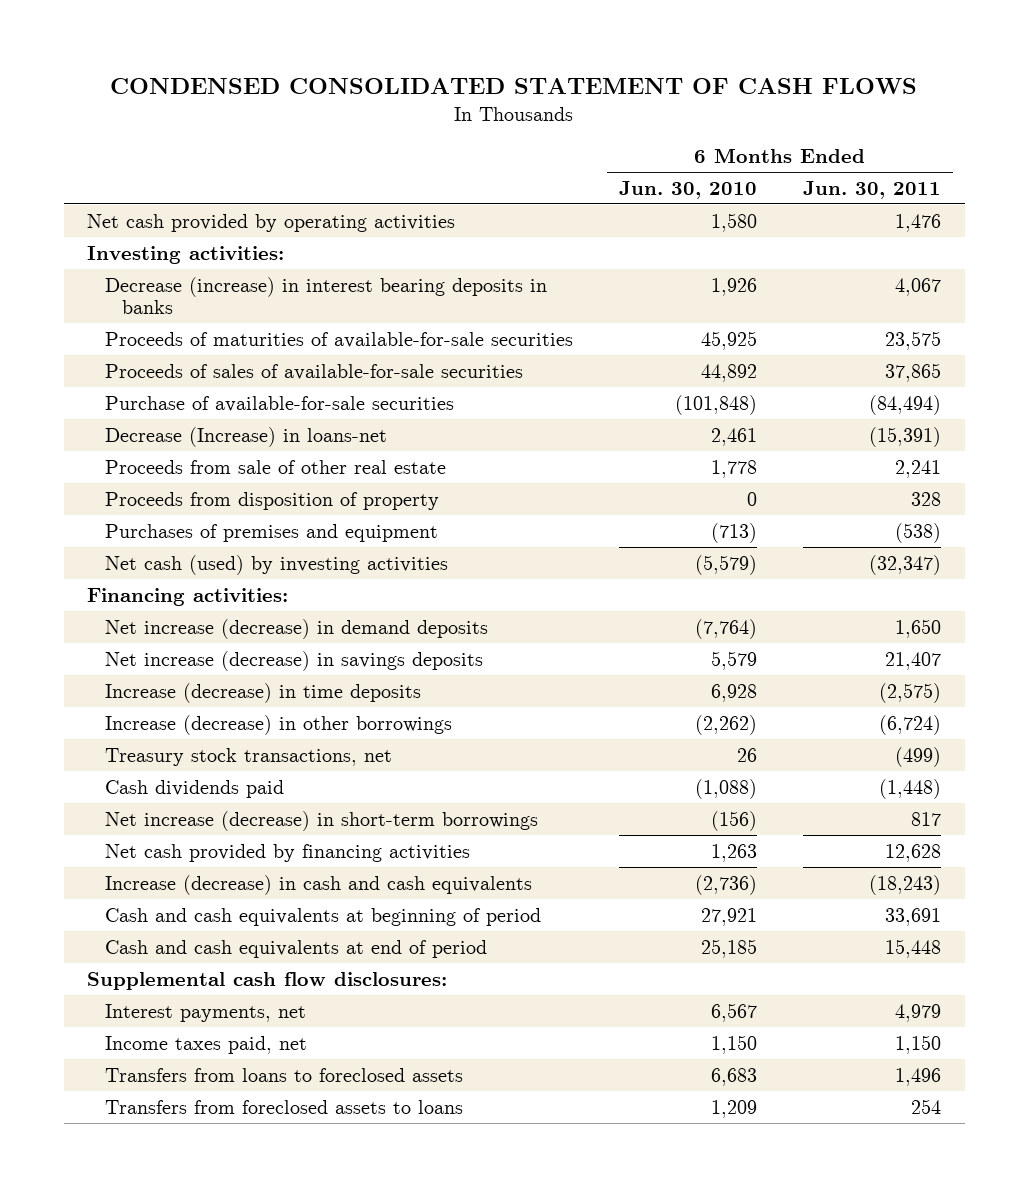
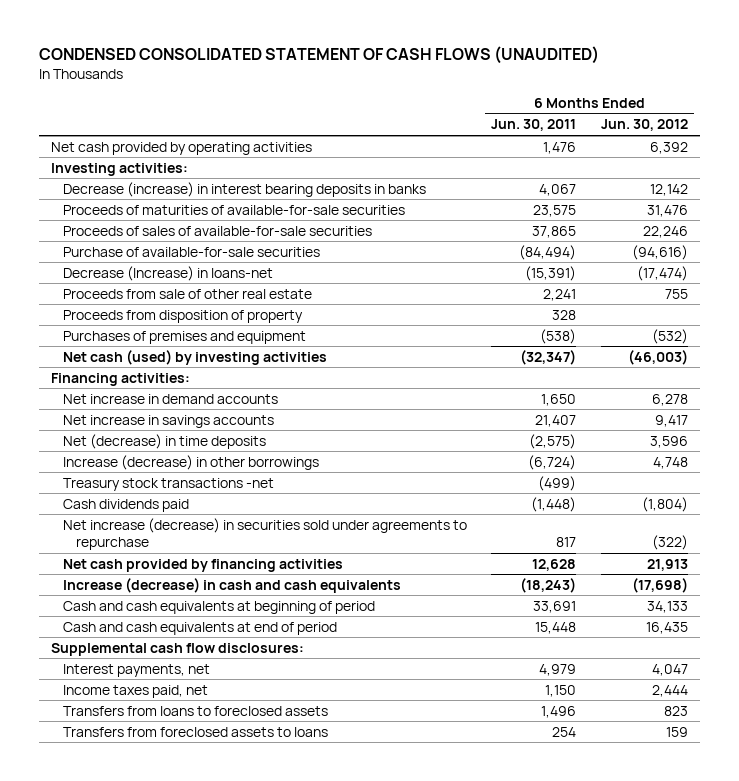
[110,78,918,95] CONDENSED CONSOLIDATED STATEMENT OF CASH FLOWS -> [38,46,599,65] CONDENSED CONSOLIDATED STATEMENT OF CASH FLOWS (UNAUDITED)
[619,180,758,199] Jun. 30, 2010 -> none
none -> [600,119,688,132] Jun. 30, 2012
[104,618,488,639] Net increase (decrease) in demand deposits -> [63,393,279,404] Net increase in demand accounts
[104,650,483,671] Net increase (decrease) in savings deposits -> [63,414,275,428] Net increase in savings accounts
[104,682,421,703] Increase (decrease) in time deposits -> [63,433,267,449] Net (decrease) in time deposits
[104,747,392,766] Treasury stock transactions, net -> [63,477,275,491] Treasury stock transactions -net
[104,810,538,831] Net increase (decrease) in short-term borrowings -> [63,517,468,551] Net increase (decrease) in securities sold under agreements to repurchase

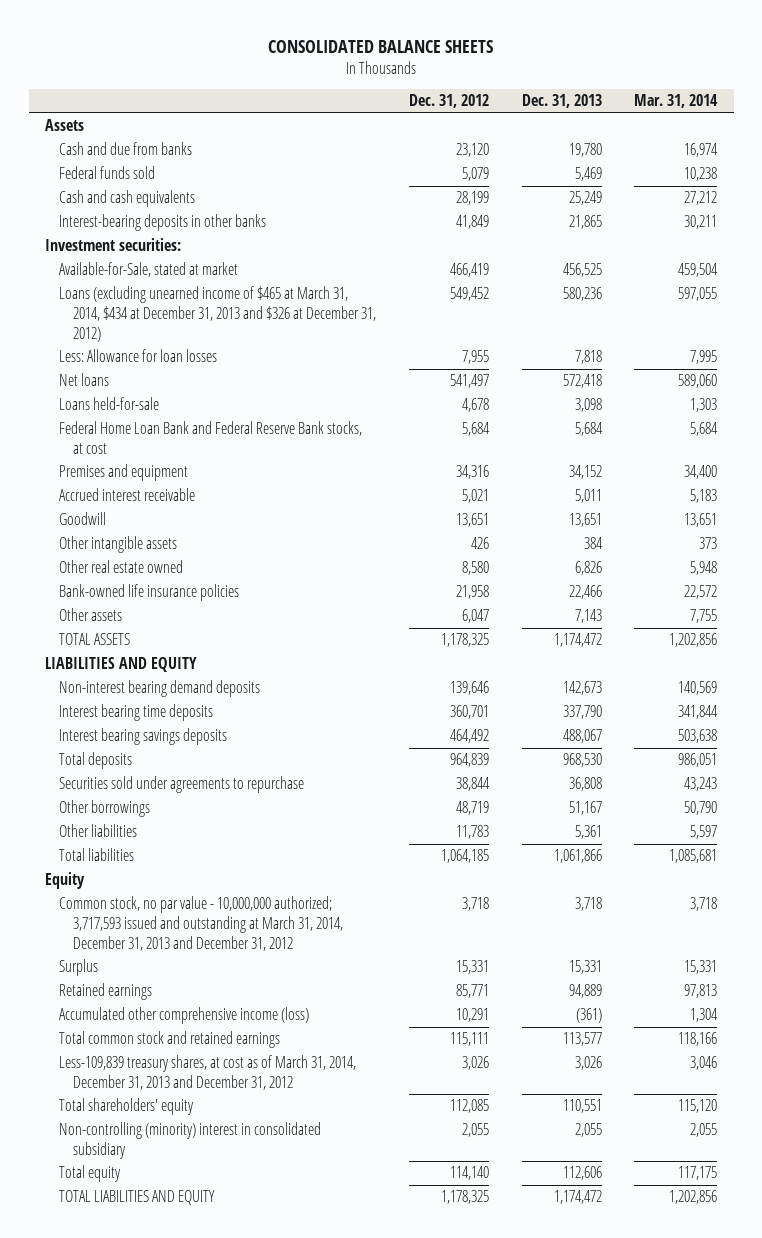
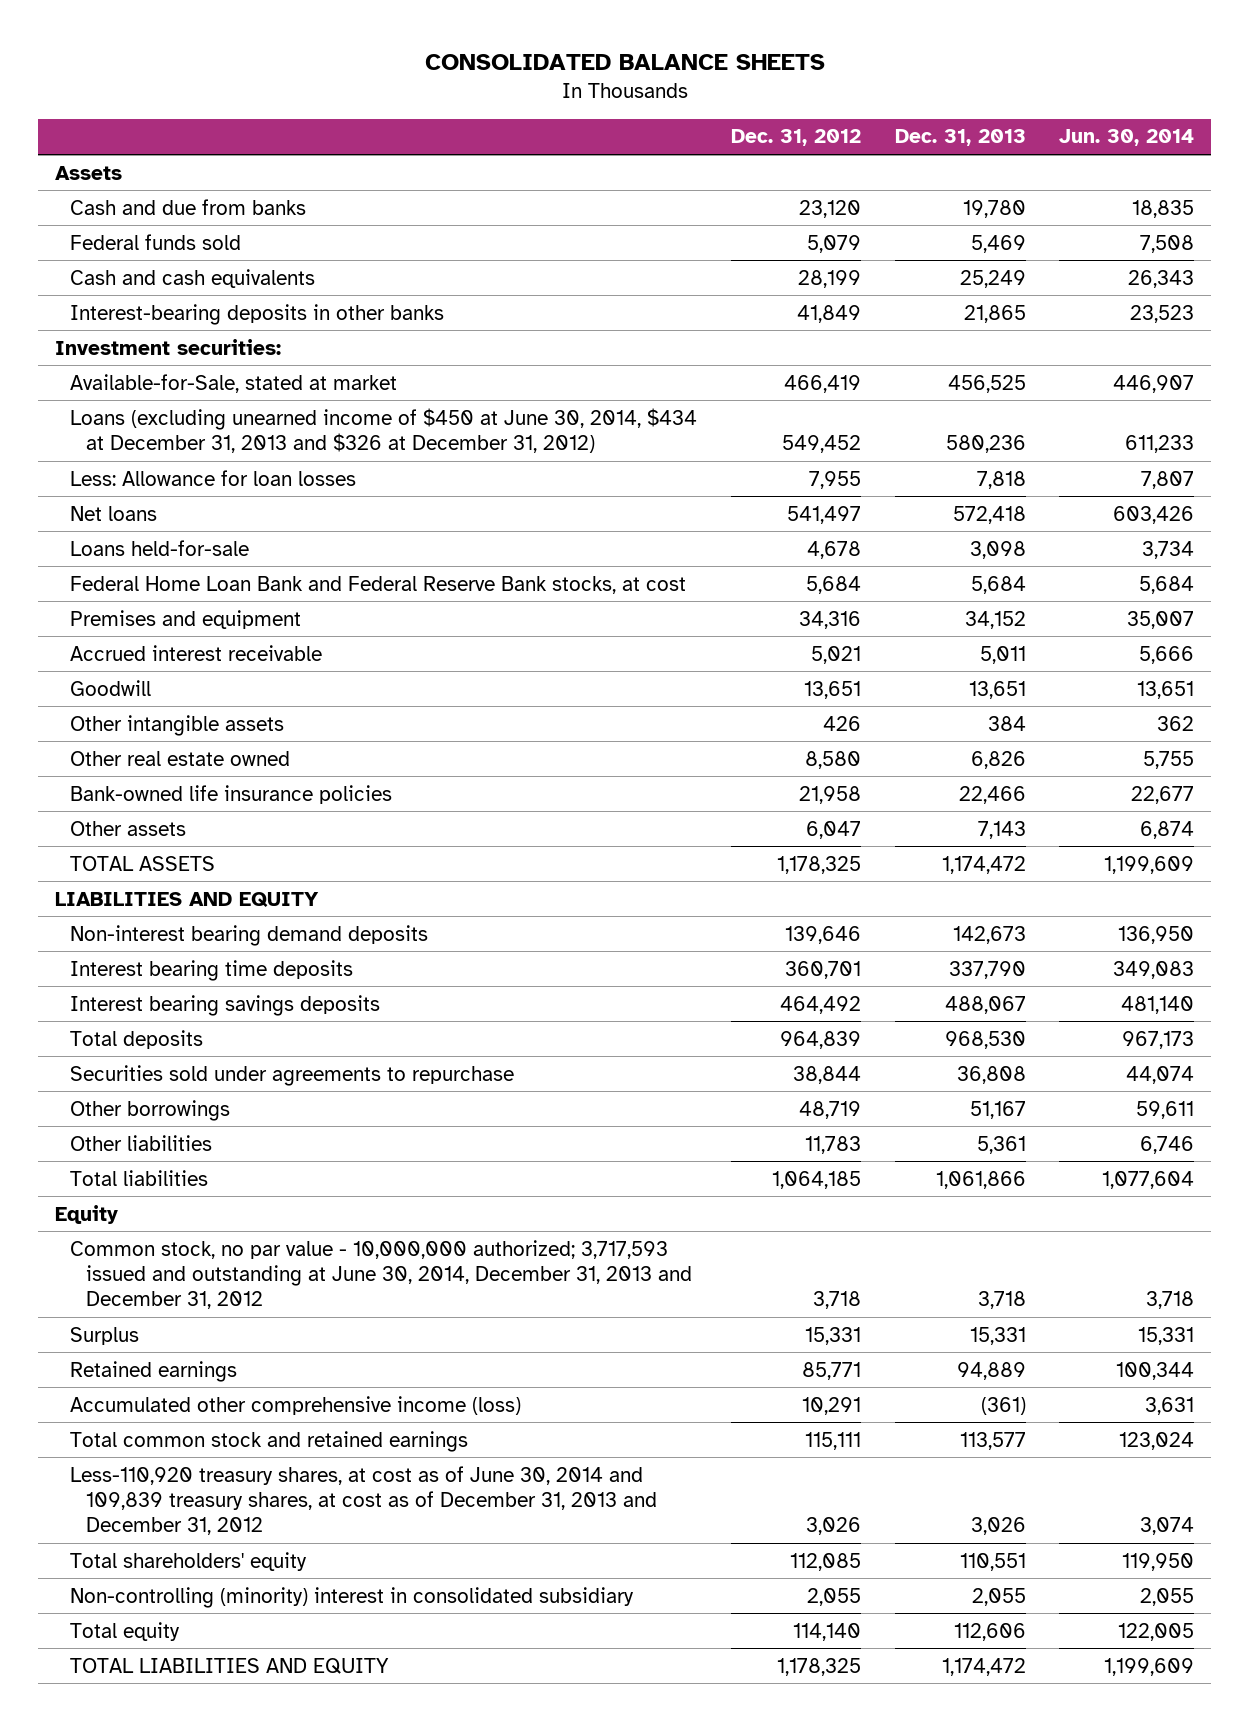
[634,94,719,109] Mar. 31, 2014 -> none
none -> [1059,129,1195,147] Jun. 30, 2014
[59,286,377,343] Loans (excluding unearned income of $465 at March 31, 2014, $434 at December 31, 2013 and $326 at December 31, 2012) -> [70,407,698,453] Loans (excluding unearned income of $450 at June 30, 2014, $434 at December 31, 2013 and $326 at December 31, 2012)
[59,896,344,952] Common stock, no par value - 10,000,000 authorized; 3,717,593 issued and outstanding at March 31, 2014, December 31, 2013 and December 31, 2012 -> [70,1239,692,1310] Common stock, no par value - 10,000,000 authorized; 3,717,593 issued and outstanding at June 30, 2014, December 31, 2013 and December 31, 2012
[59,1055,357,1091] Less-109,839 treasury shares, at cost as of March 31, 2014, December 31, 2013 and December 31, 2012 -> [70,1465,657,1536] Less-110,920 treasury shares, at cost as of June 30, 2014 and 109,839 treasury shares, at cost as of December 31, 2013 and December 31, 2012

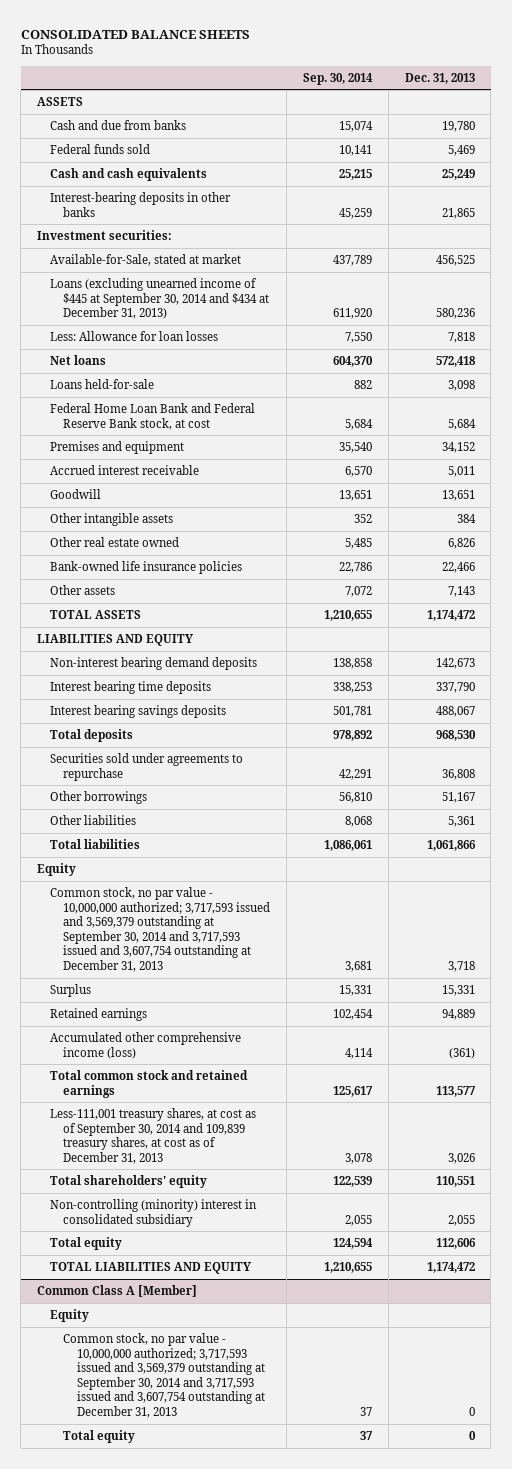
[730,129,861,147] Dec. 31, 2012 -> none
[1059,129,1195,147] Jun. 30, 2014 -> none
none -> [303,72,374,85] Sep. 30, 2014
[55,165,123,180] Assets -> [37,97,84,107] ASSETS
[70,407,698,453] Loans (excluding unearned income of $450 at June 30, 2014, $434 at December 31, 2013 and $326 at December 31, 2012) -> [50,278,270,320] Loans (excluding unearned income of $445 at September 30, 2014 and $434 at December 31, 2013)
[70,575,687,594] Federal Home Loan Bank and Federal Reserve Bank stocks, at cost -> [50,403,256,430] Federal Home Loan Bank and Federal Reserve Bank stock, at cost
[70,1239,692,1310] Common stock, no par value - 10,000,000 authorized; 3,717,593 issued and outstanding at June 30, 2014, December 31, 2013 and December 31, 2012 -> [50,887,271,972] Common stock, no par value - 10,000,000 authorized; 3,717,593 issued and 3,569,379 outstanding at September 30, 2014 and 3,717,593 issued and 3,607,754 outstanding at December 31, 2013
[70,1465,657,1536] Less-110,920 treasury shares, at cost as of June 30, 2014 and 109,839 treasury shares, at cost as of December 31, 2013 and December 31, 2012 -> [50,1108,257,1164] Less-111,001 treasury shares, at cost as of September 30, 2014 and 109,839 treasury shares, at cost as of December 31, 2013
none -> [37,1285,198,1298] Common Class A [Member]
none -> [50,1309,90,1323] Equity
none -> [63,1333,265,1418] Common stock, no par value - 10,000,000 authorized; 3,717,593 issued and 3,569,379 outstanding at September 30, 2014 and 3,717,593 issued and 3,607,754 outstanding at December 31, 2013
none -> [63,1430,136,1444] Total equity

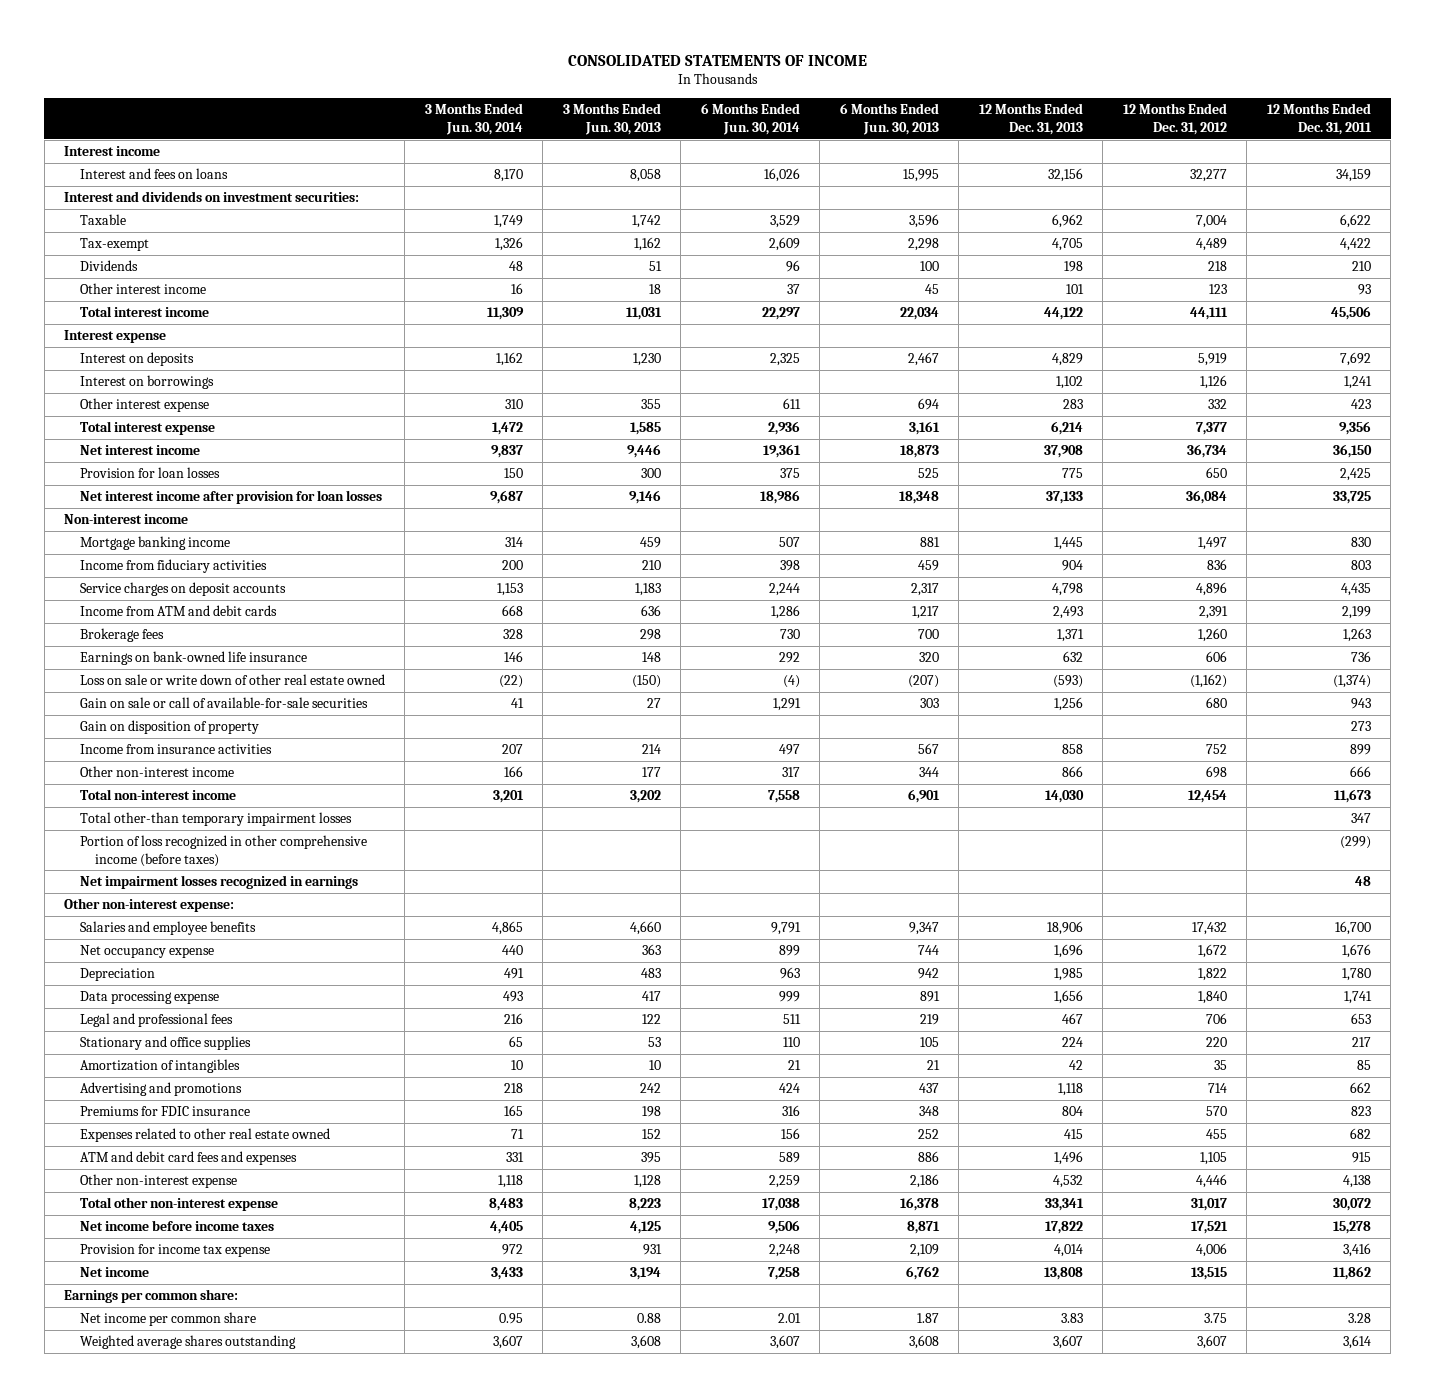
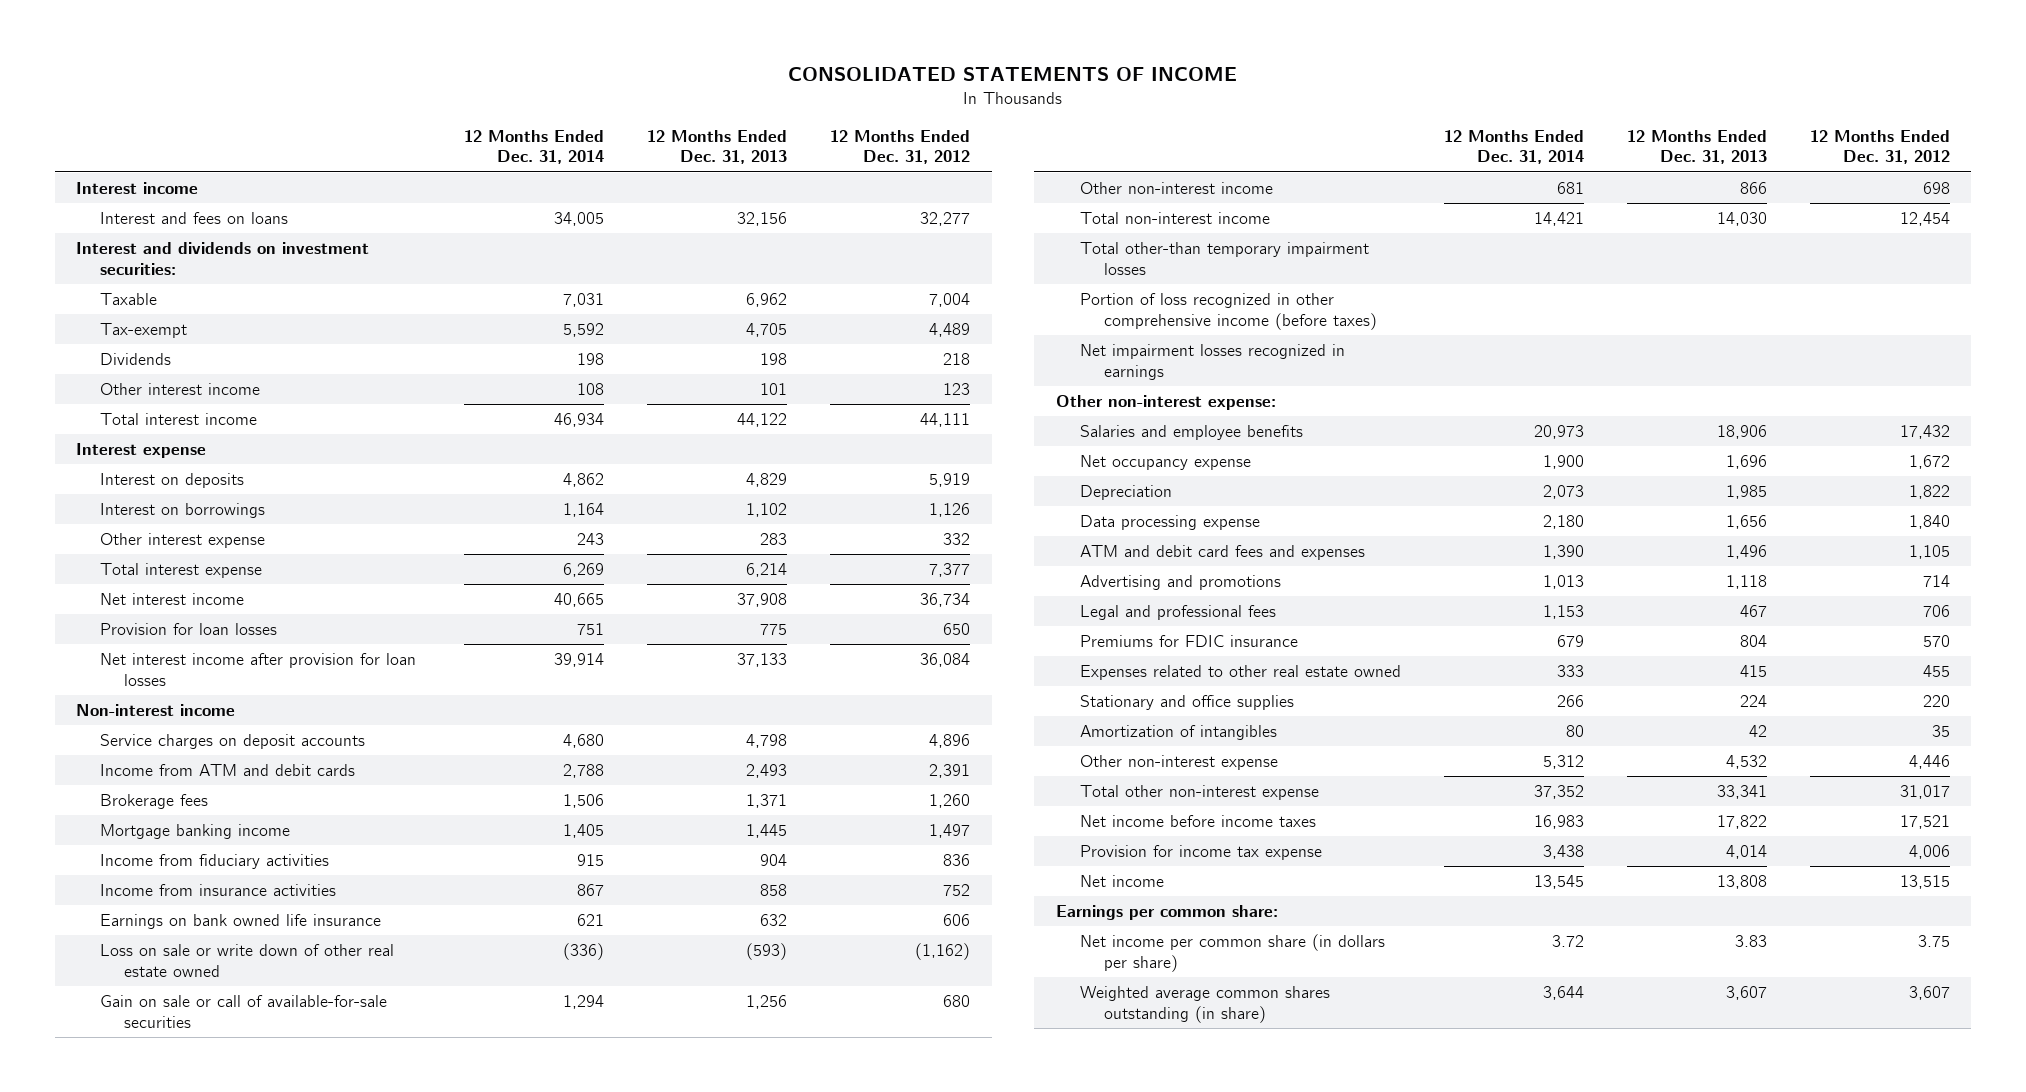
[424,103,523,135] 3 Months Ended Jun. 30, 2014 -> none
[562,103,661,135] 3 Months Ended Jun. 30, 2013 -> none
[700,103,800,135] 6 Months Ended Jun. 30, 2014 -> none
[839,103,939,135] 6 Months Ended Jun. 30, 2013 -> none
[1266,103,1372,135] 12 Months Ended Dec. 31, 2011 -> none
none -> [464,129,605,165] 12 Months Ended Dec. 31, 2014
[79,536,230,551] Mortgage banking income -> [100,823,291,839] Mortgage banking income
[79,559,267,574] Income from fiduciary activities -> [100,853,330,869] Income from fiduciary activities
[79,744,272,755] Income from insurance activities -> [100,883,337,896] Income from insurance activities
[79,651,307,666] Earnings on bank-owned life insurance -> [100,913,382,929] Earnings on bank owned life insurance
[79,720,259,735] Gain on disposition of property -> none
[79,1151,297,1166] ATM and debit card fees and expenses -> [1079,544,1365,560] ATM and debit card fees and expenses
[79,1013,233,1028] Legal and professional fees -> [1079,604,1276,620] Legal and professional fees
[79,1036,251,1051] Stationary and office supplies -> [1079,694,1294,710] Stationary and office supplies
[79,1059,240,1074] Amortization of intangibles -> [1079,724,1277,740] Amortization of intangibles
[79,1312,256,1327] Net income per common share -> [1079,933,1385,972] Net income per common share (in dollars per share)
[79,1335,296,1350] Weighted average shares outstanding -> [1079,985,1330,1023] Weighted average common shares outstanding (in share)

